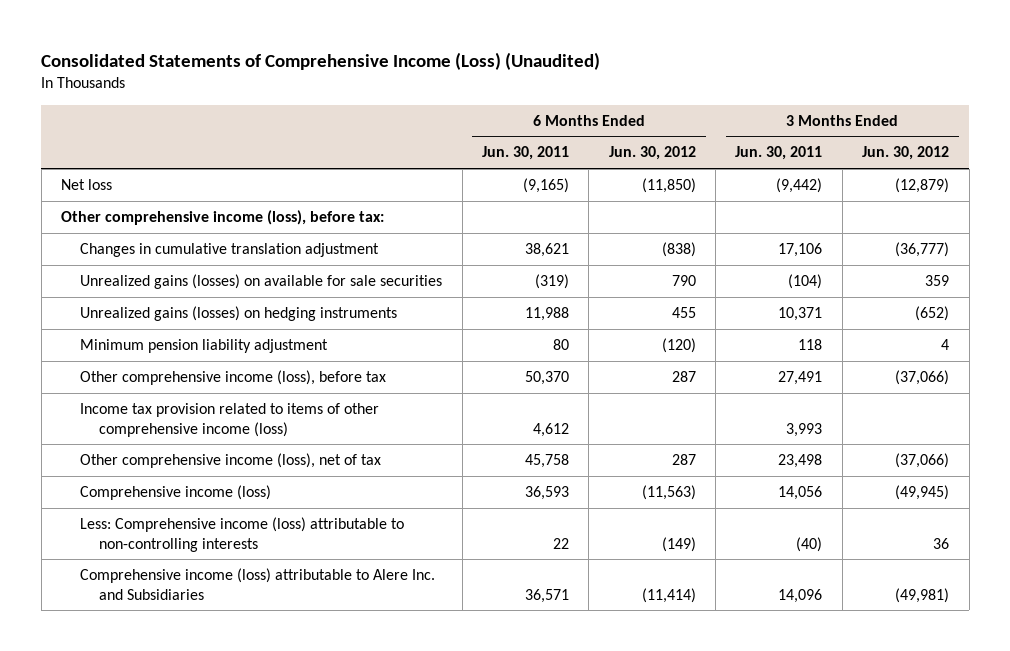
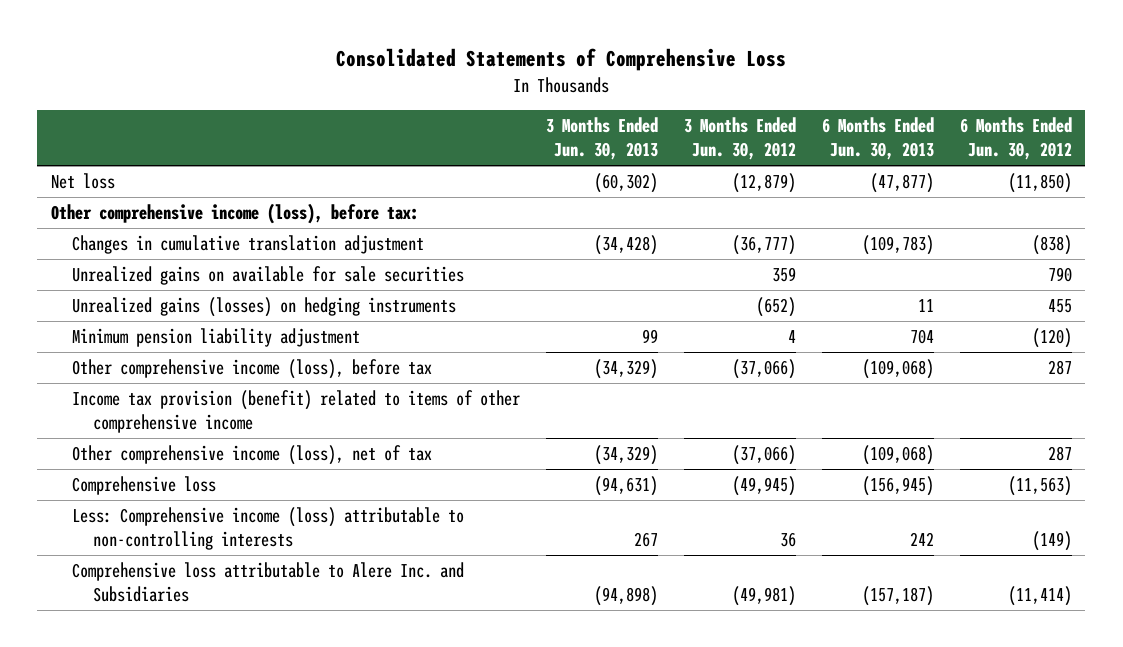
[41,51,601,70] Consolidated Statements of Comprehensive Income (Loss) (Unaudited) -> [336,48,787,72] Consolidated Statements of Comprehensive Loss
[482,146,570,161] Jun. 30, 2011 -> none
[735,146,823,161] Jun. 30, 2011 -> none
none -> [545,117,658,161] 3 Months Ended Jun. 30, 2013
none -> [821,117,934,161] 6 Months Ended Jun. 30, 2013
[80,274,443,290] Unrealized gains (losses) on available for sale securities -> [71,265,464,285] Unrealized gains on available for sale securities
[80,403,380,437] Income tax provision related to items of other comprehensive income (loss) -> [71,389,520,434] Income tax provision (benefit) related to items of other comprehensive income
[80,485,272,501] Comprehensive income (loss) -> [71,475,216,495] Comprehensive loss
[80,568,436,600] Comprehensive income (loss) attributable to Alere Inc. and Subsidiaries -> [71,561,464,603] Comprehensive loss attributable to Alere Inc. and Subsidiaries

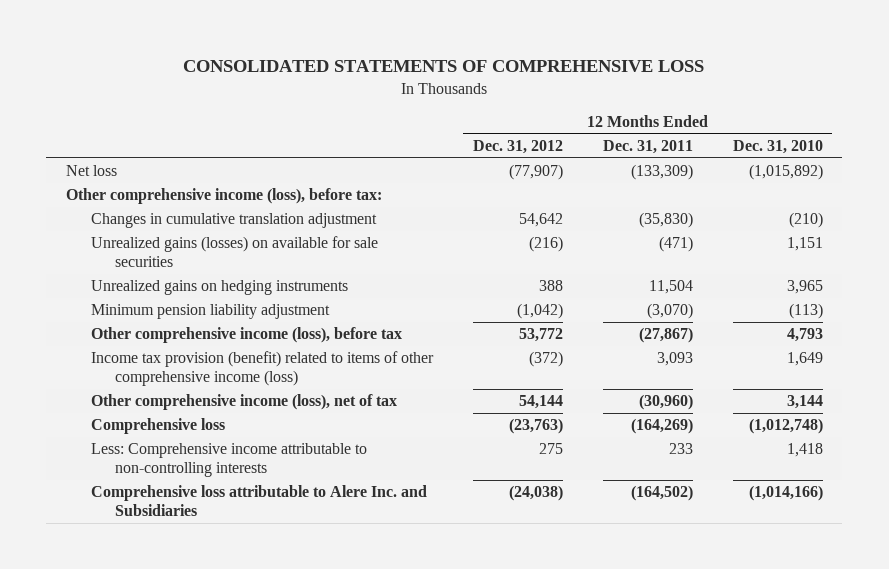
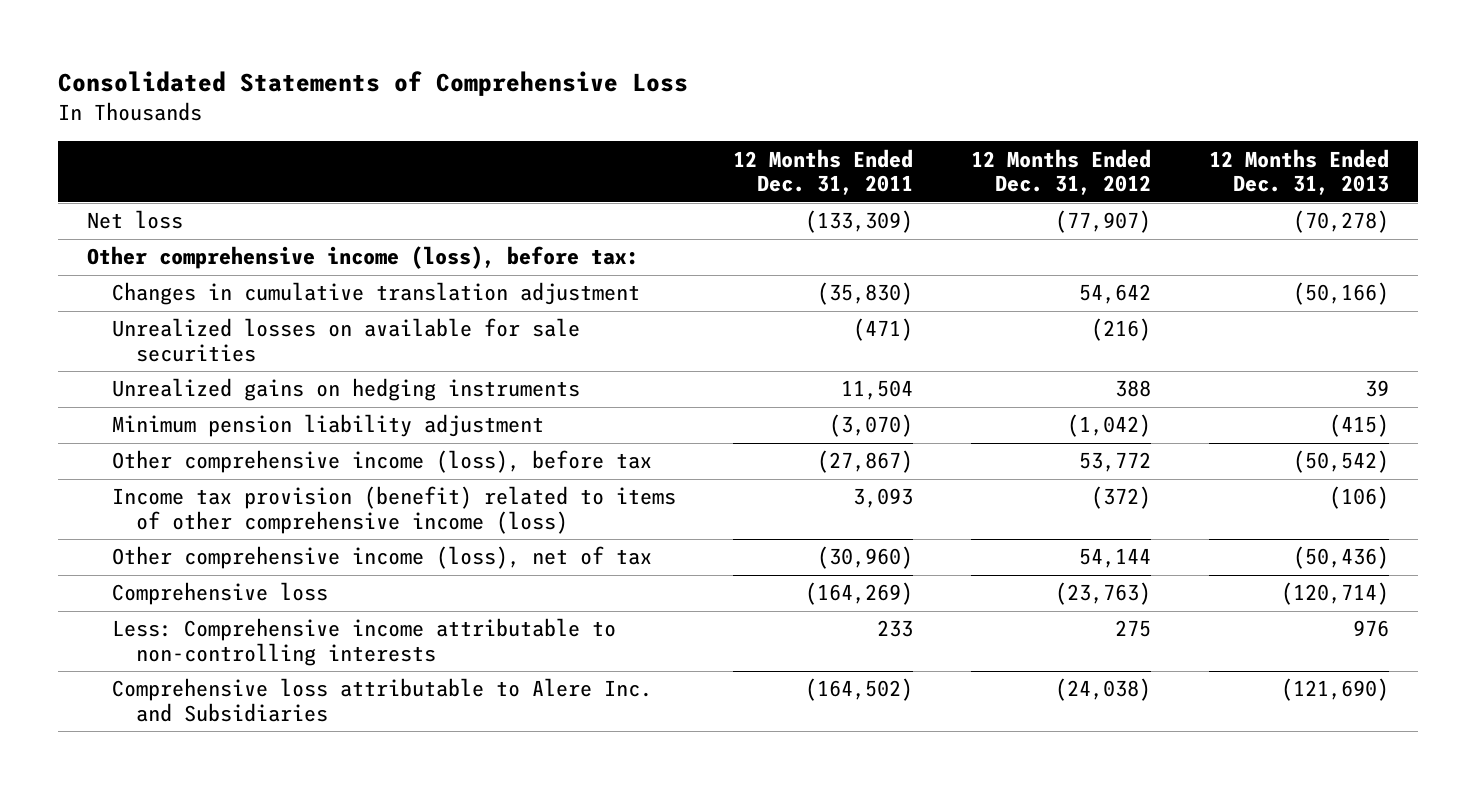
[183,59,705,72] CONSOLIDATED STATEMENTS OF COMPREHENSIVE LOSS -> [58,71,689,97] Consolidated Statements of Comprehensive Loss
[732,140,823,155] Dec. 31, 2010 -> none
none -> [1208,148,1389,196] 12 Months Ended Dec. 31, 2013
[90,236,378,268] Unrealized gains (losses) on available for sale securities -> [111,318,580,362] Unrealized losses on available for sale securities

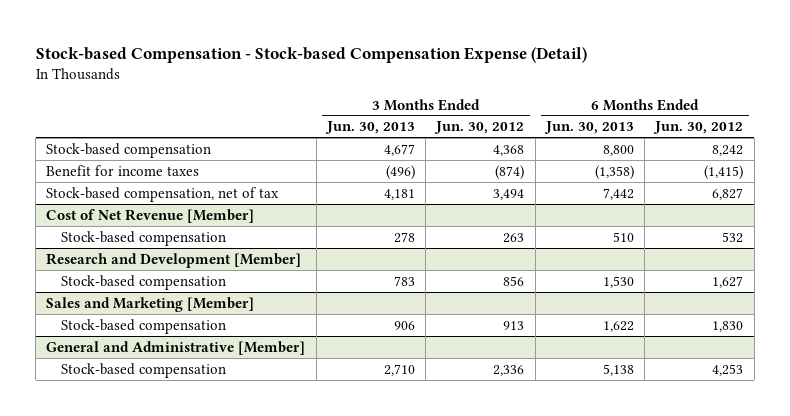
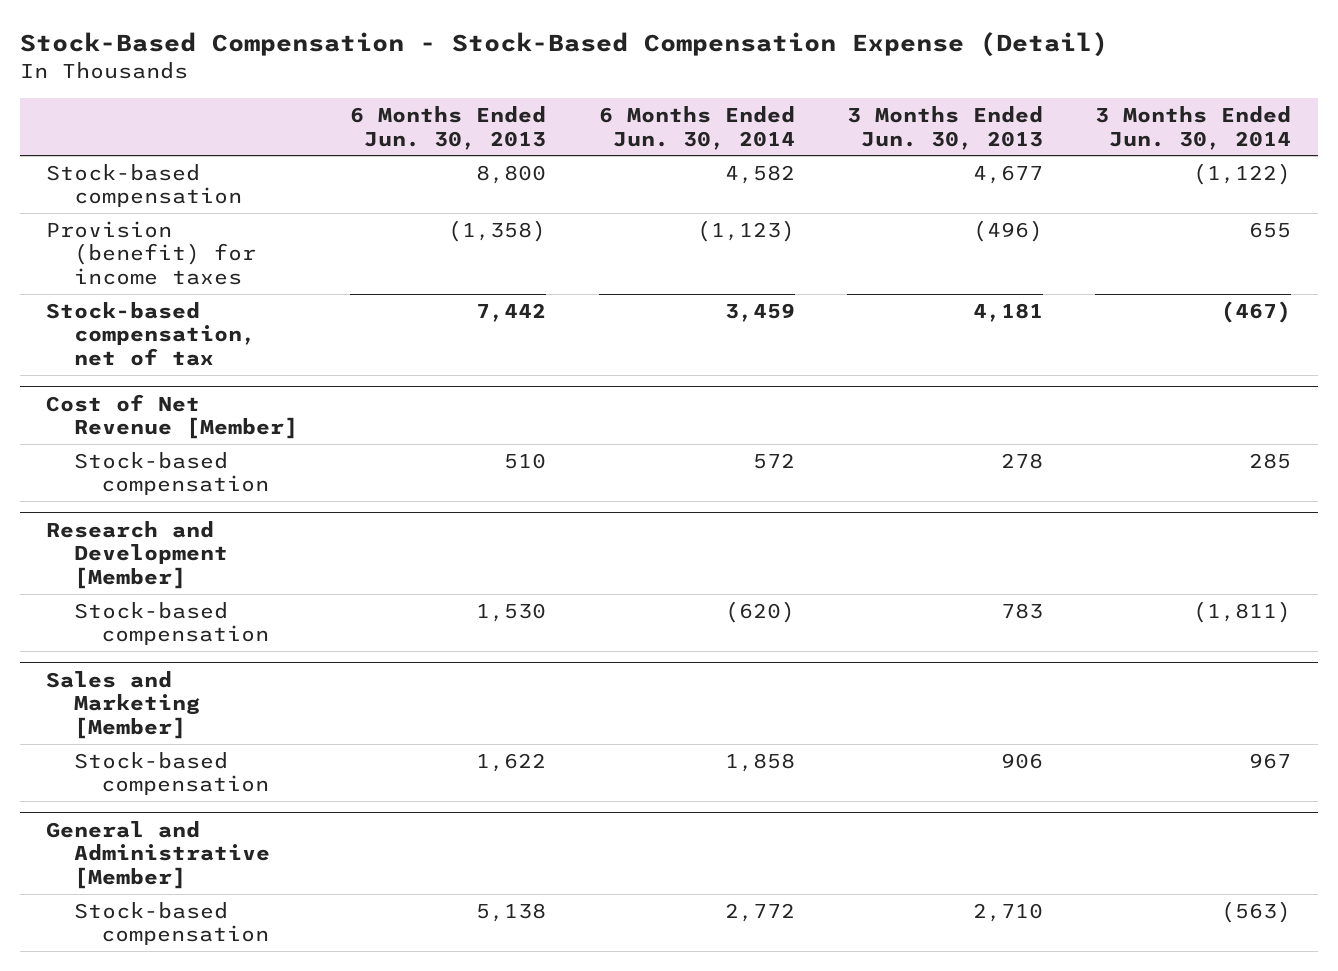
[35,46,587,63] Stock-based Compensation - Stock-based Compensation Expense (Detail) -> [20,32,1109,58] Stock-Based Compensation - Stock-Based Compensation Expense (Detail)
[434,121,525,135] Jun. 30, 2012 -> none
[653,121,744,135] Jun. 30, 2012 -> none
none -> [598,105,795,150] 6 Months Ended Jun. 30, 2014
none -> [1095,105,1292,150] 3 Months Ended Jun. 30, 2014
[46,164,200,176] Benefit for income taxes -> [46,220,256,286] Provision (benefit) for income taxes

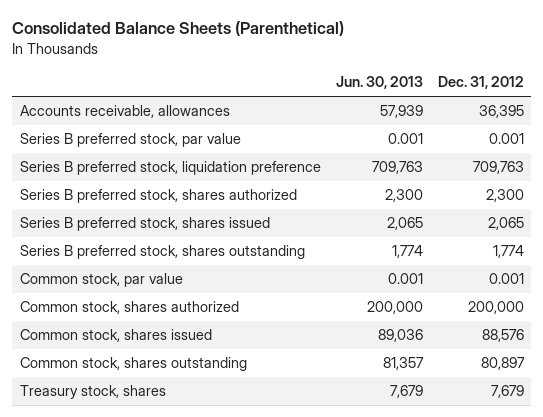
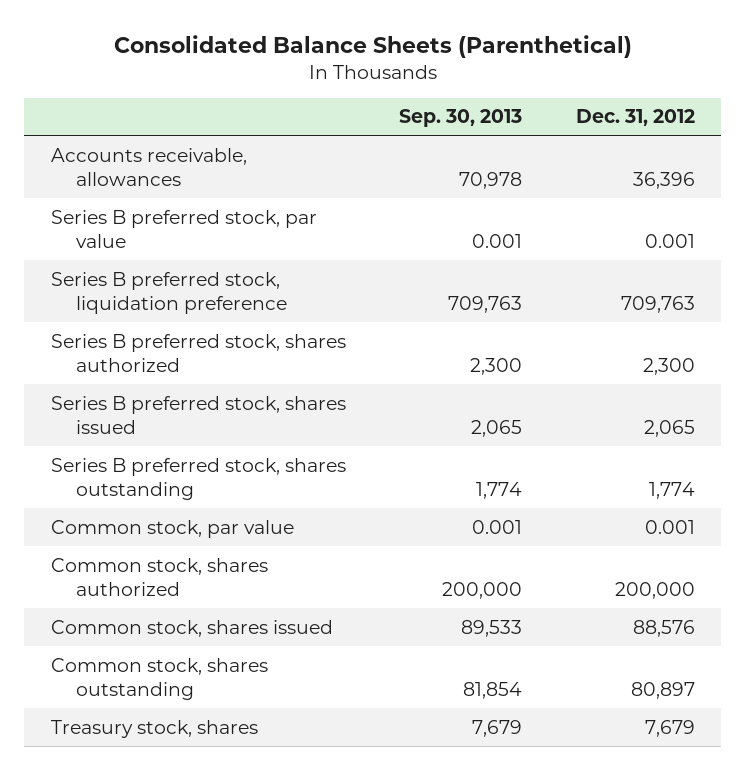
[335,76,423,90] Jun. 30, 2013 -> none
none -> [399,109,523,128] Sep. 30, 2013
[478,105,524,119] 36,395 -> [632,171,695,189] 36,396

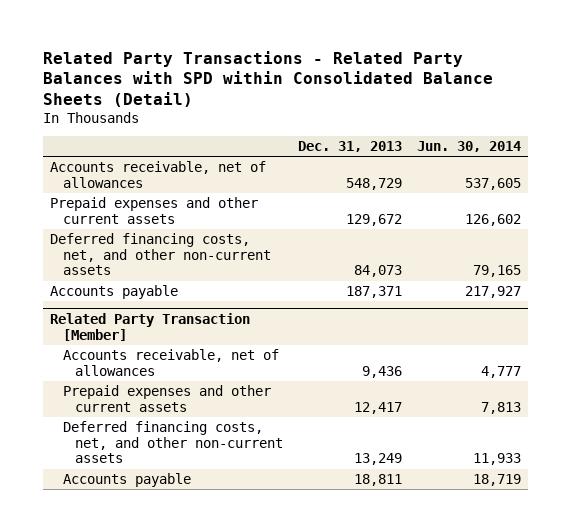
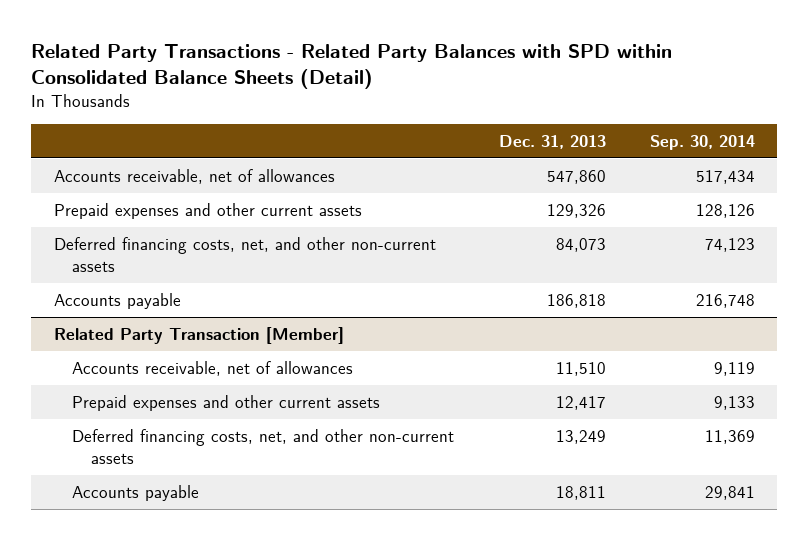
[416,141,521,153] Jun. 30, 2014 -> none
none -> [650,134,756,150] Sep. 30, 2014
[345,177,402,190] 548,729 -> [546,170,606,185] 547,860
[345,213,402,226] 129,672 -> [546,204,606,219] 129,326
[345,285,402,298] 187,371 -> [546,294,606,309] 186,818
[361,365,402,378] 9,436 -> [555,362,606,377] 11,510

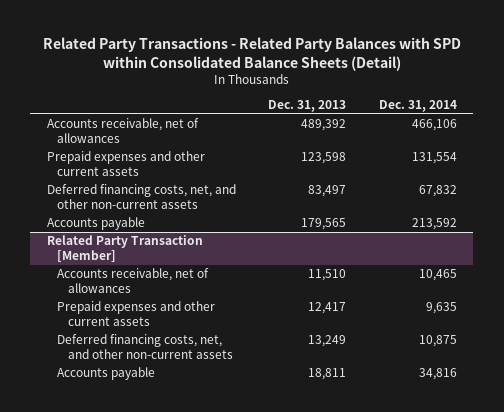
[650,134,756,150] Sep. 30, 2014 -> none
none -> [378,100,457,113] Dec. 31, 2014
[546,170,606,185] 547,860 -> [301,119,347,132] 489,392
[546,204,606,219] 129,326 -> [301,152,347,165] 123,598
[555,238,606,253] 84,073 -> [308,185,347,198] 83,497
[546,294,606,309] 186,818 -> [301,218,347,231] 179,565

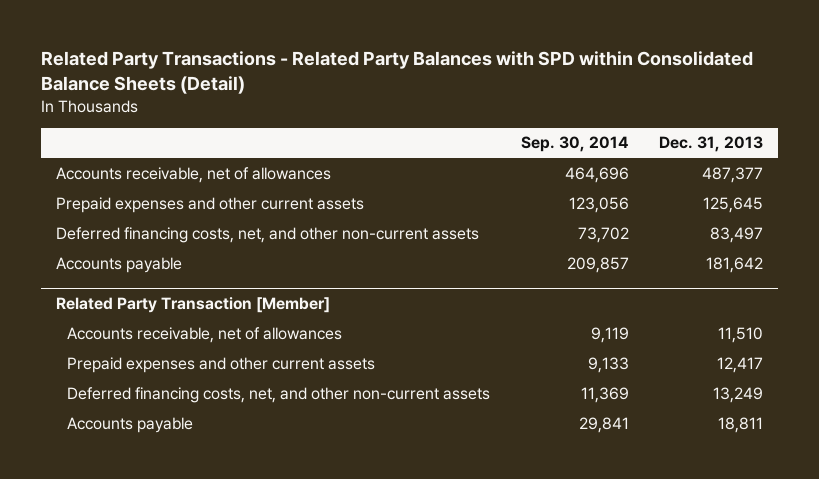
[378,100,457,113] Dec. 31, 2014 -> none
none -> [520,136,629,153] Sep. 30, 2014
[301,119,347,132] 489,392 -> [701,166,763,183] 487,377
[301,152,347,165] 123,598 -> [702,196,763,213] 125,645
[301,218,347,231] 179,565 -> [705,256,763,273] 181,642

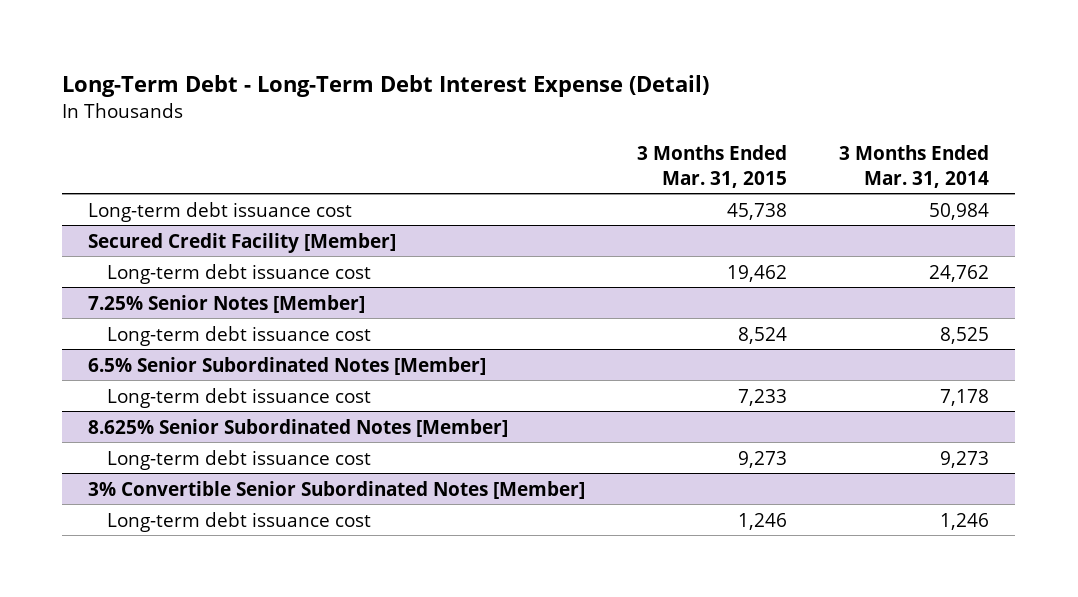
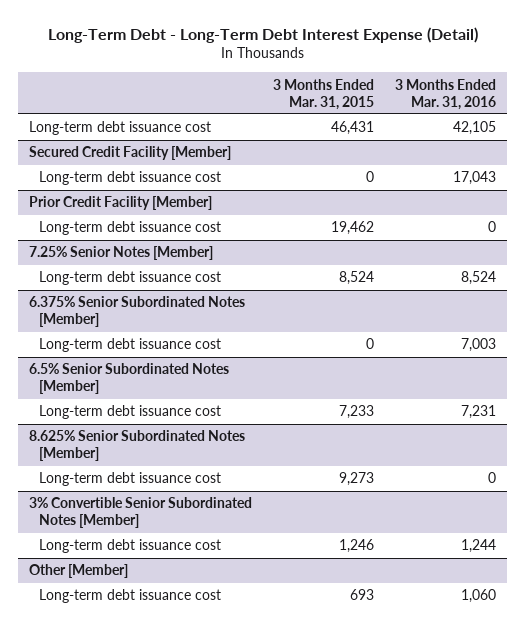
[839,144,990,188] 3 Months Ended Mar. 31, 2014 -> none
none -> [395,78,497,110] 3 Months Ended Mar. 31, 2016
[727,202,788,220] 45,738 -> [331,121,375,136] 46,431
none -> [38,171,221,186] Long-term debt issuance cost
none -> [28,196,212,211] Prior Credit Facility [Member]
none -> [28,296,245,328] 6.375% Senior Subordinated Notes [Member]
none -> [38,338,221,353] Long-term debt issuance cost
none -> [28,564,128,579] Other [Member]
none -> [38,589,221,604] Long-term debt issuance cost

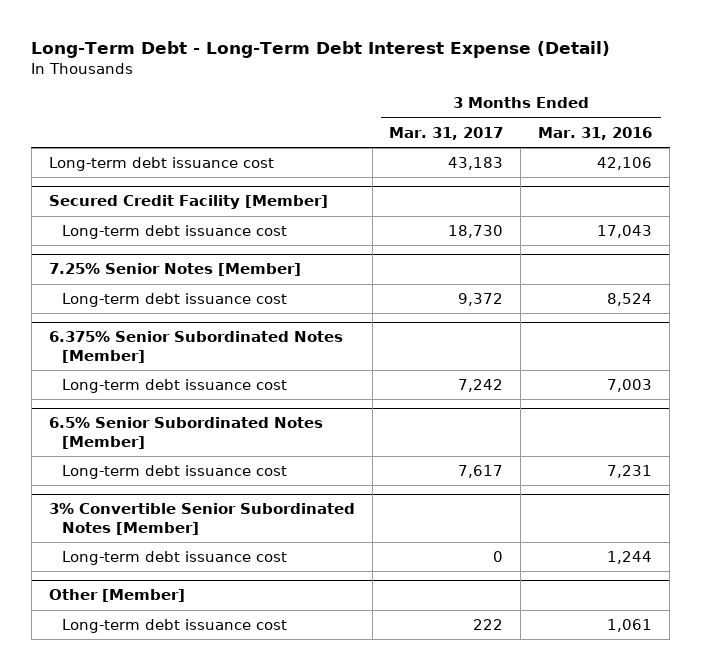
[273,78,375,110] 3 Months Ended Mar. 31, 2015 -> none
none -> [389,126,504,140] Mar. 31, 2017
[453,121,497,136] 42,105 -> [597,157,653,171] 42,106
[28,196,212,211] Prior Credit Facility [Member] -> none
[38,221,221,236] Long-term debt issuance cost -> none
[28,430,245,462] 8.625% Senior Subordinated Notes [Member] -> none
[38,472,221,487] Long-term debt issuance cost -> none
[461,589,497,604] 1,060 -> [607,619,653,633] 1,061

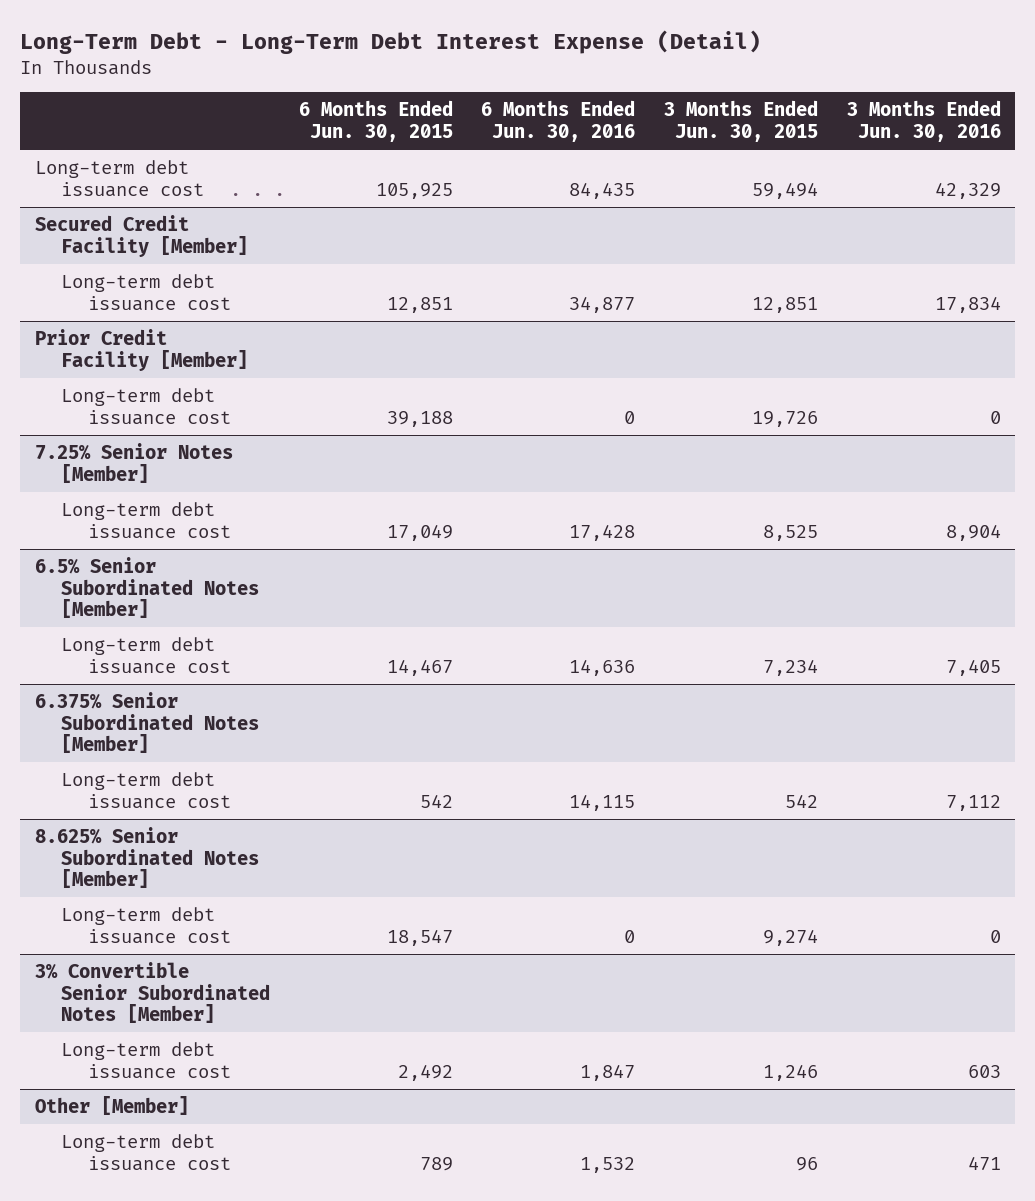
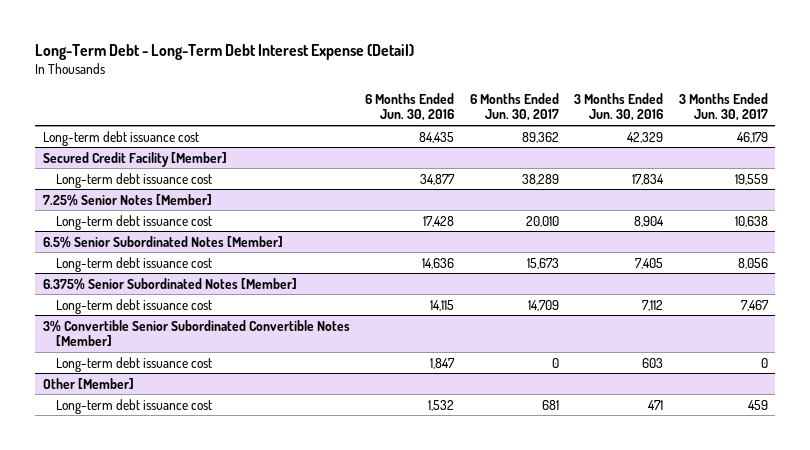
[298,100,453,143] 6 Months Ended Jun. 30, 2015 -> none
[664,100,819,143] 3 Months Ended Jun. 30, 2015 -> none
none -> [469,92,559,122] 6 Months Ended Jun. 30, 2017
none -> [678,92,768,122] 3 Months Ended Jun. 30, 2017
[34,328,249,371] Prior Credit Facility [Member] -> none
[61,387,231,425] Long-term debt issuance cost -> none
[34,826,260,889] 8.625% Senior Subordinated Notes [Member] -> none
[61,906,231,944] Long-term debt issuance cost -> none
[34,961,271,1024] 3% Convertible Senior Subordinated Notes [Member] -> [42,319,350,347] 3% Convertible Senior Subordinated Convertible Notes [Member]

